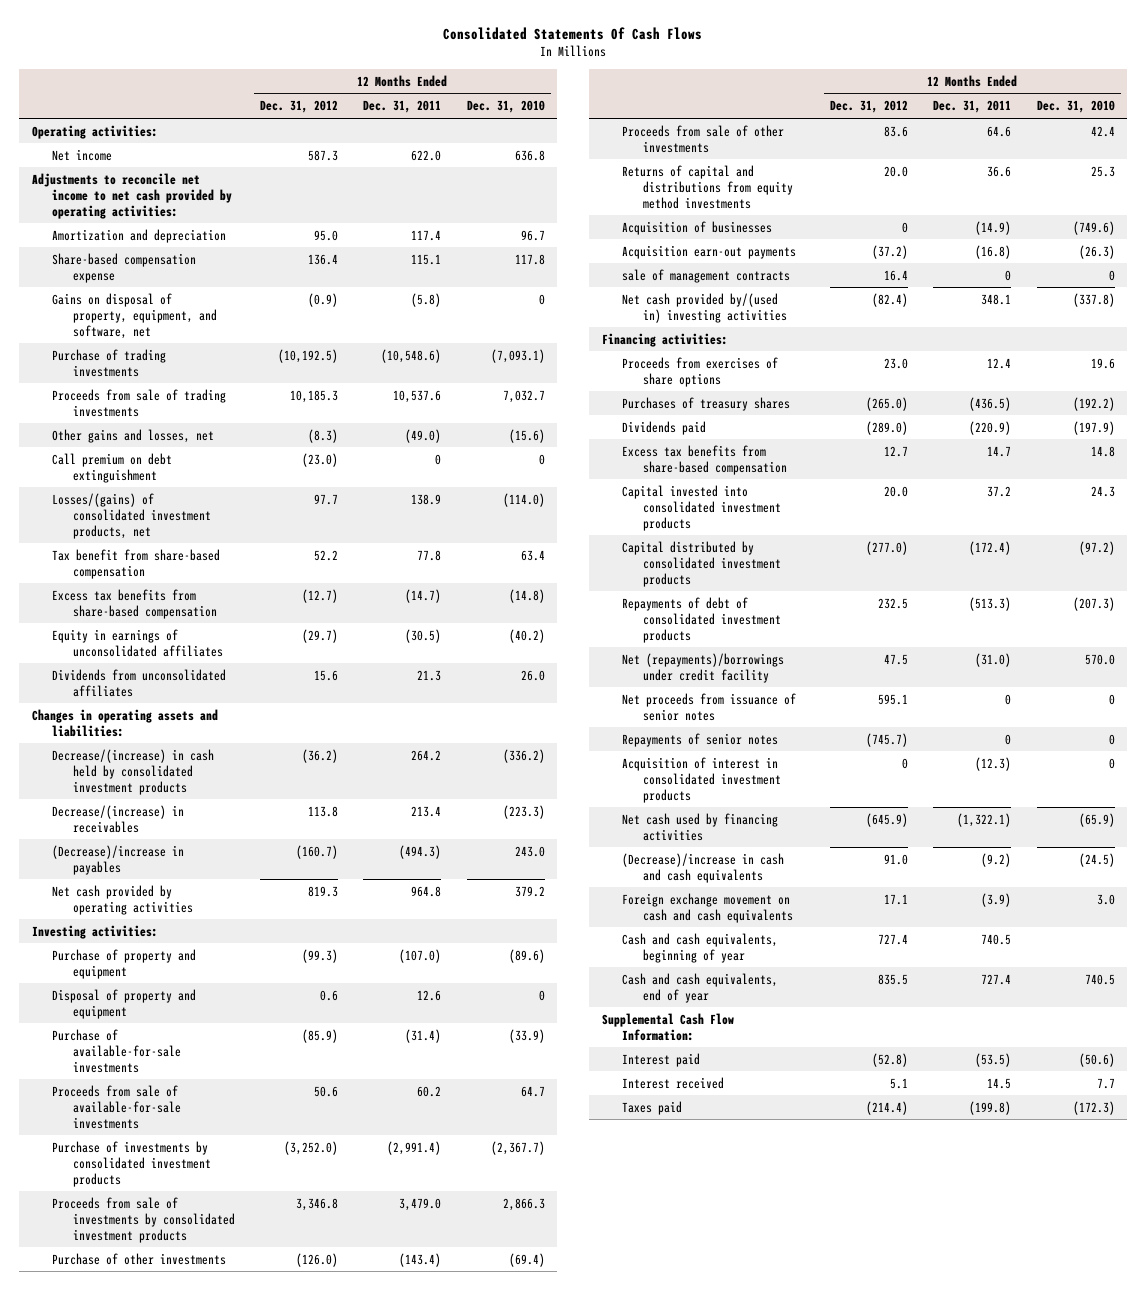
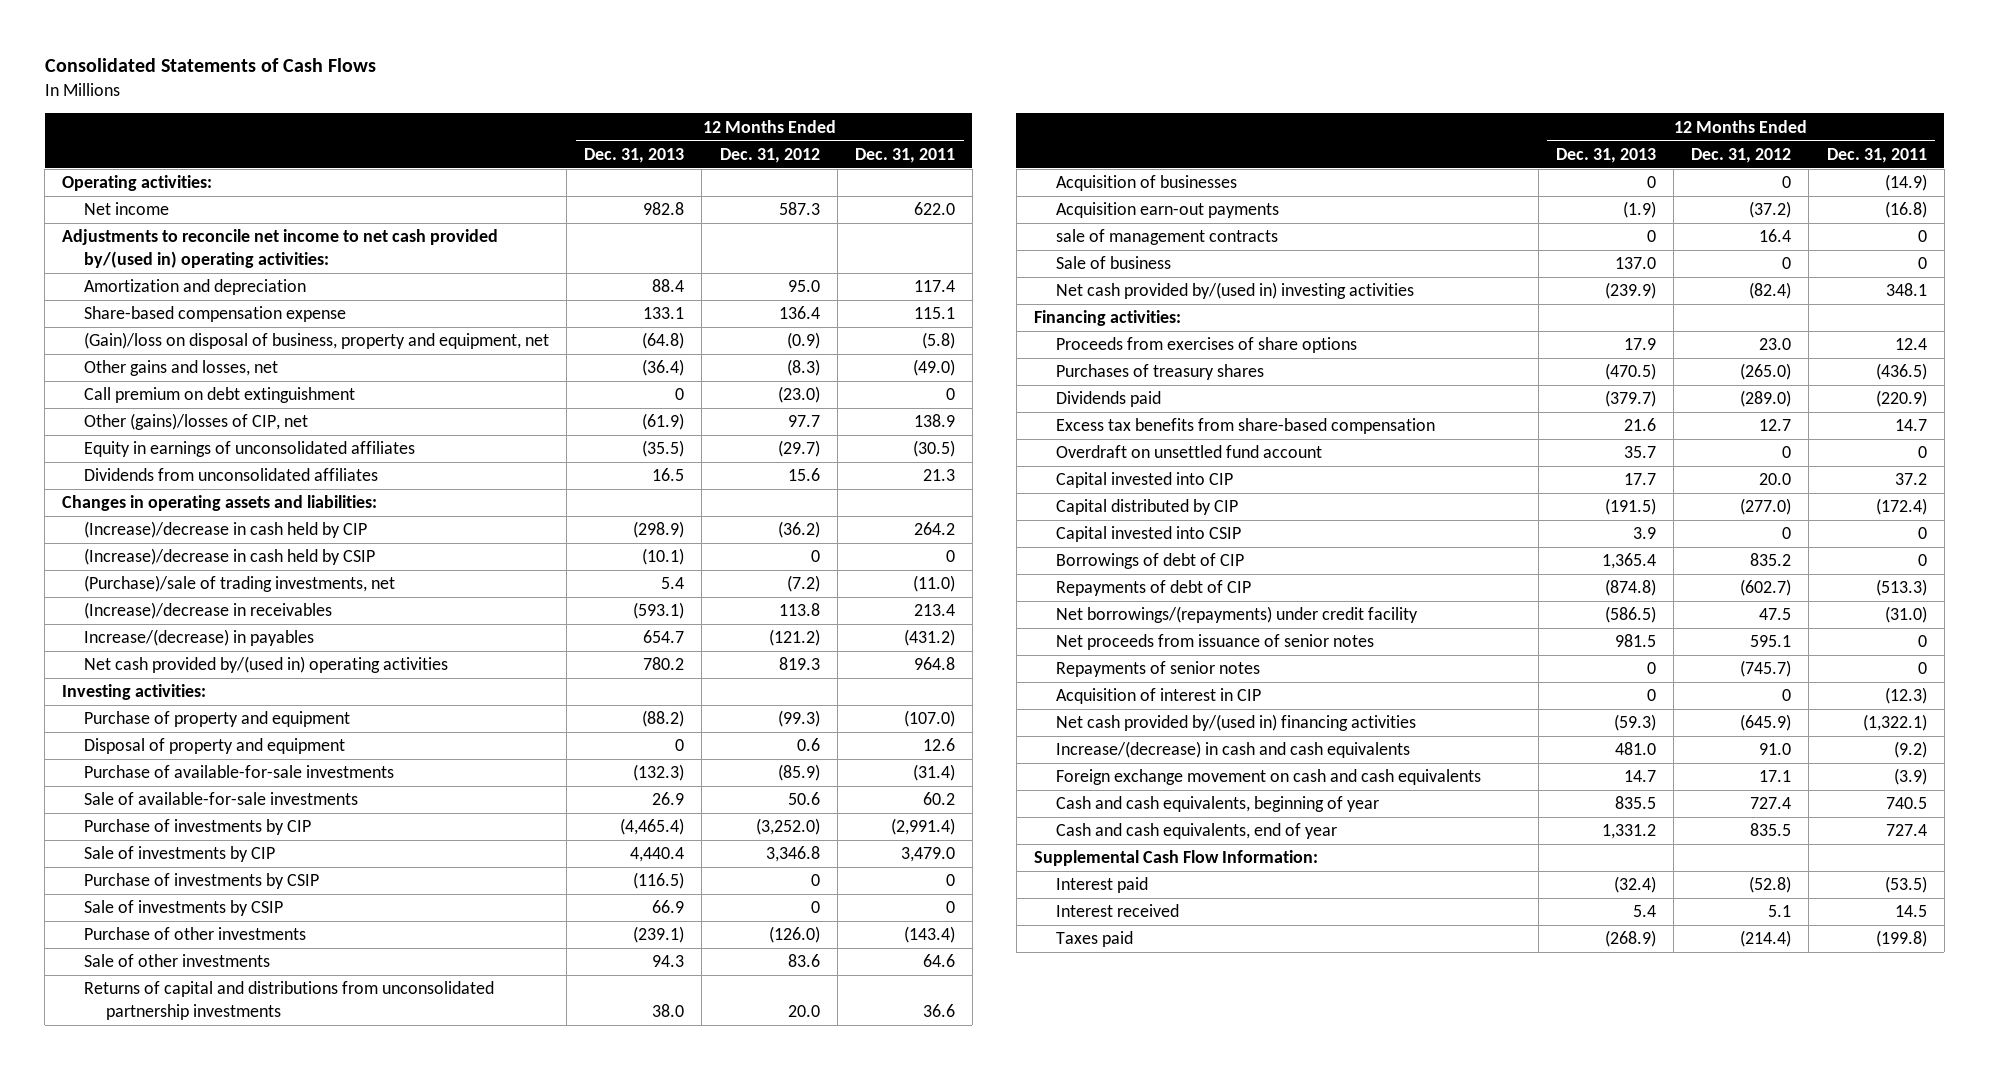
[443,27,703,41] Consolidated Statements Of Cash Flows -> [44,57,376,72] Consolidated Statements of Cash Flows
[466,100,545,114] Dec. 31, 2010 -> none
none -> [584,147,685,163] Dec. 31, 2013
[31,172,233,219] Adjustments to reconcile net income to net cash provided by operating activities: -> [62,229,499,268] Adjustments to reconcile net income to net cash provided by/(used in) operating activities:
[52,348,167,377] Purchase of trading investments -> none
[52,388,227,417] Proceeds from sale of trading investments -> none
[52,292,217,339] Gains on disposal of property, equipment, and software, net -> [84,332,550,350] (Gain)/loss on disposal of business, property and equipment, net
[52,548,221,579] Tax benefit from share-based compensation -> none
[52,588,217,619] Excess tax benefits from share-based compensation -> none
[52,492,211,539] Losses/(gains) of consolidated investment products, net -> [84,413,309,431] Other (gains)/losses of CIP, net
[52,748,215,795] Decrease/(increase) in cash held by consolidated investment products -> [84,521,368,539] (Increase)/decrease in cash held by CIP
none -> [84,548,376,566] (Increase)/decrease in cash held by CSIP
none -> [84,575,396,593] (Purchase)/sale of trading investments, net
[52,804,185,833] Decrease/(increase) in receivables -> [84,602,333,620] (Increase)/decrease in receivables
[52,844,185,875] (Decrease)/increase in payables -> [84,629,315,647] Increase/(decrease) in payables
[295,844,338,859] (160.7) -> [768,629,820,647] (121.2)
[399,844,442,859] (494.3) -> [903,629,955,647] (431.2)
[52,884,193,915] Net cash provided by operating activities -> [84,656,449,674] Net cash provided by/(used in) operating activities
[52,1084,181,1129] Proceeds from sale of available-for-sale investments -> [84,792,359,806] Sale of available-for-sale investments
[52,1140,211,1187] Purchase of investments by consolidated investment products -> [84,819,312,836] Purchase of investments by CIP
[52,1196,235,1243] Proceeds from sale of investments by consolidated investment products -> [84,846,276,863] Sale of investments by CIP
none -> [84,873,320,890] Purchase of investments by CSIP
none -> [84,900,284,917] Sale of investments by CSIP
[622,124,785,153] Proceeds from sale of other investments -> [84,954,271,968] Sale of other investments
[622,164,793,209] Returns of capital and distributions from equity method investments -> [84,981,495,1020] Returns of capital and distributions from unconsolidated partnership investments
none -> [1055,256,1171,270] Sale of business
none -> [1055,445,1322,459] Overdraft on unsettled fund account
[622,484,781,531] Capital invested into consolidated investment products -> [1055,472,1233,489] Capital invested into CIP
[622,540,781,587] Capital distributed by consolidated investment products -> [1055,499,1238,516] Capital distributed by CIP
none -> [1055,526,1241,543] Capital invested into CSIP
none -> [1055,553,1244,570] Borrowings of debt of CIP
[622,596,781,643] Repayments of debt of consolidated investment products -> [1055,580,1251,597] Repayments of debt of CIP
[878,597,909,609] 232.5 -> [1740,579,1792,597] (602.7)
[622,652,785,683] Net (repayments)/borrowings under credit facility -> [1055,606,1418,624] Net borrowings/(repayments) under credit facility
[622,756,781,803] Acquisition of interest in consolidated investment products -> [1055,688,1261,705] Acquisition of interest in CIP
[622,812,779,841] Net cash used by financing activities -> [1055,714,1416,732] Net cash provided by/(used in) financing activities
[622,852,785,883] (Decrease)/increase in cash and cash equivalents -> [1055,741,1410,759] Increase/(decrease) in cash and cash equivalents

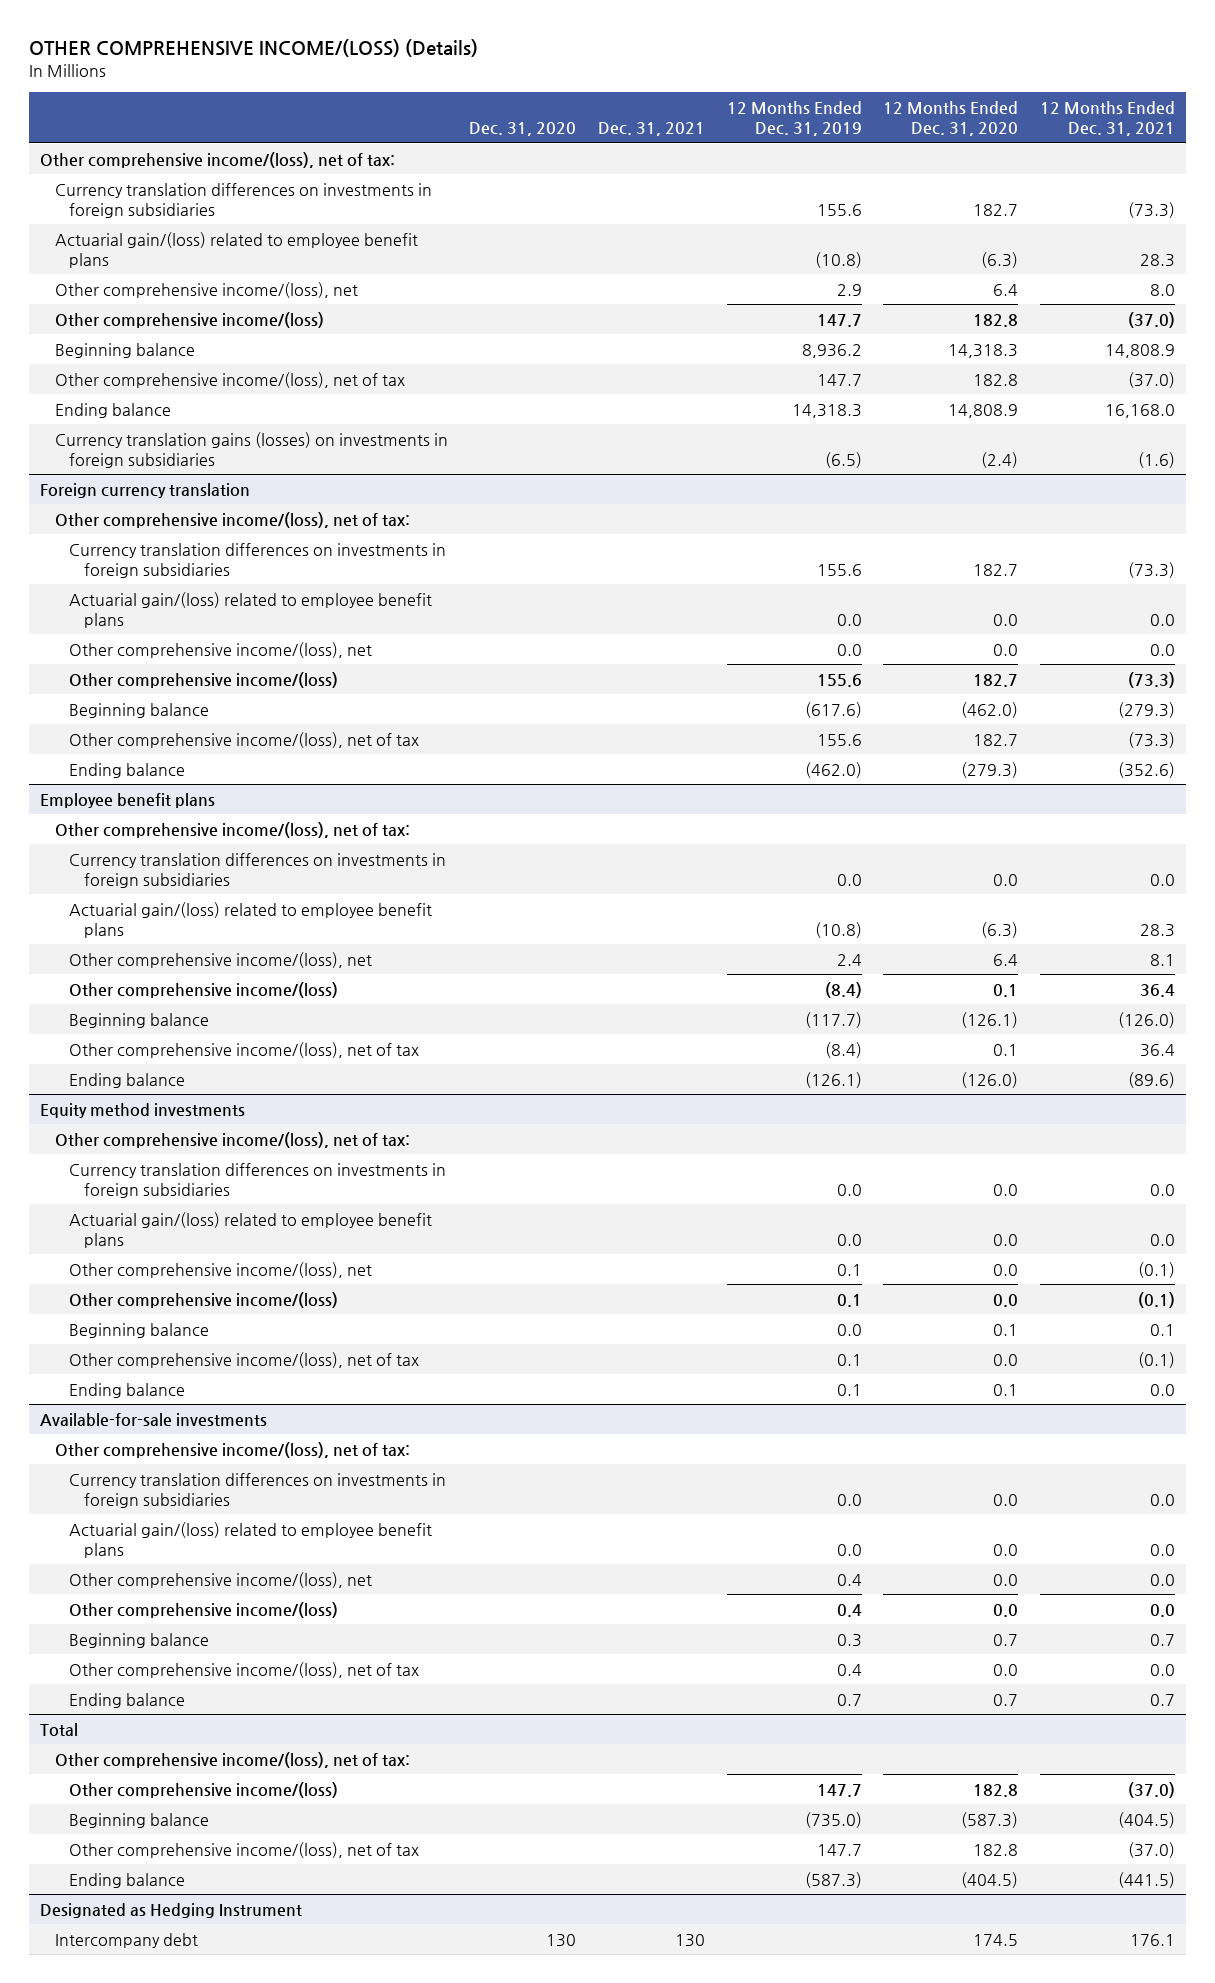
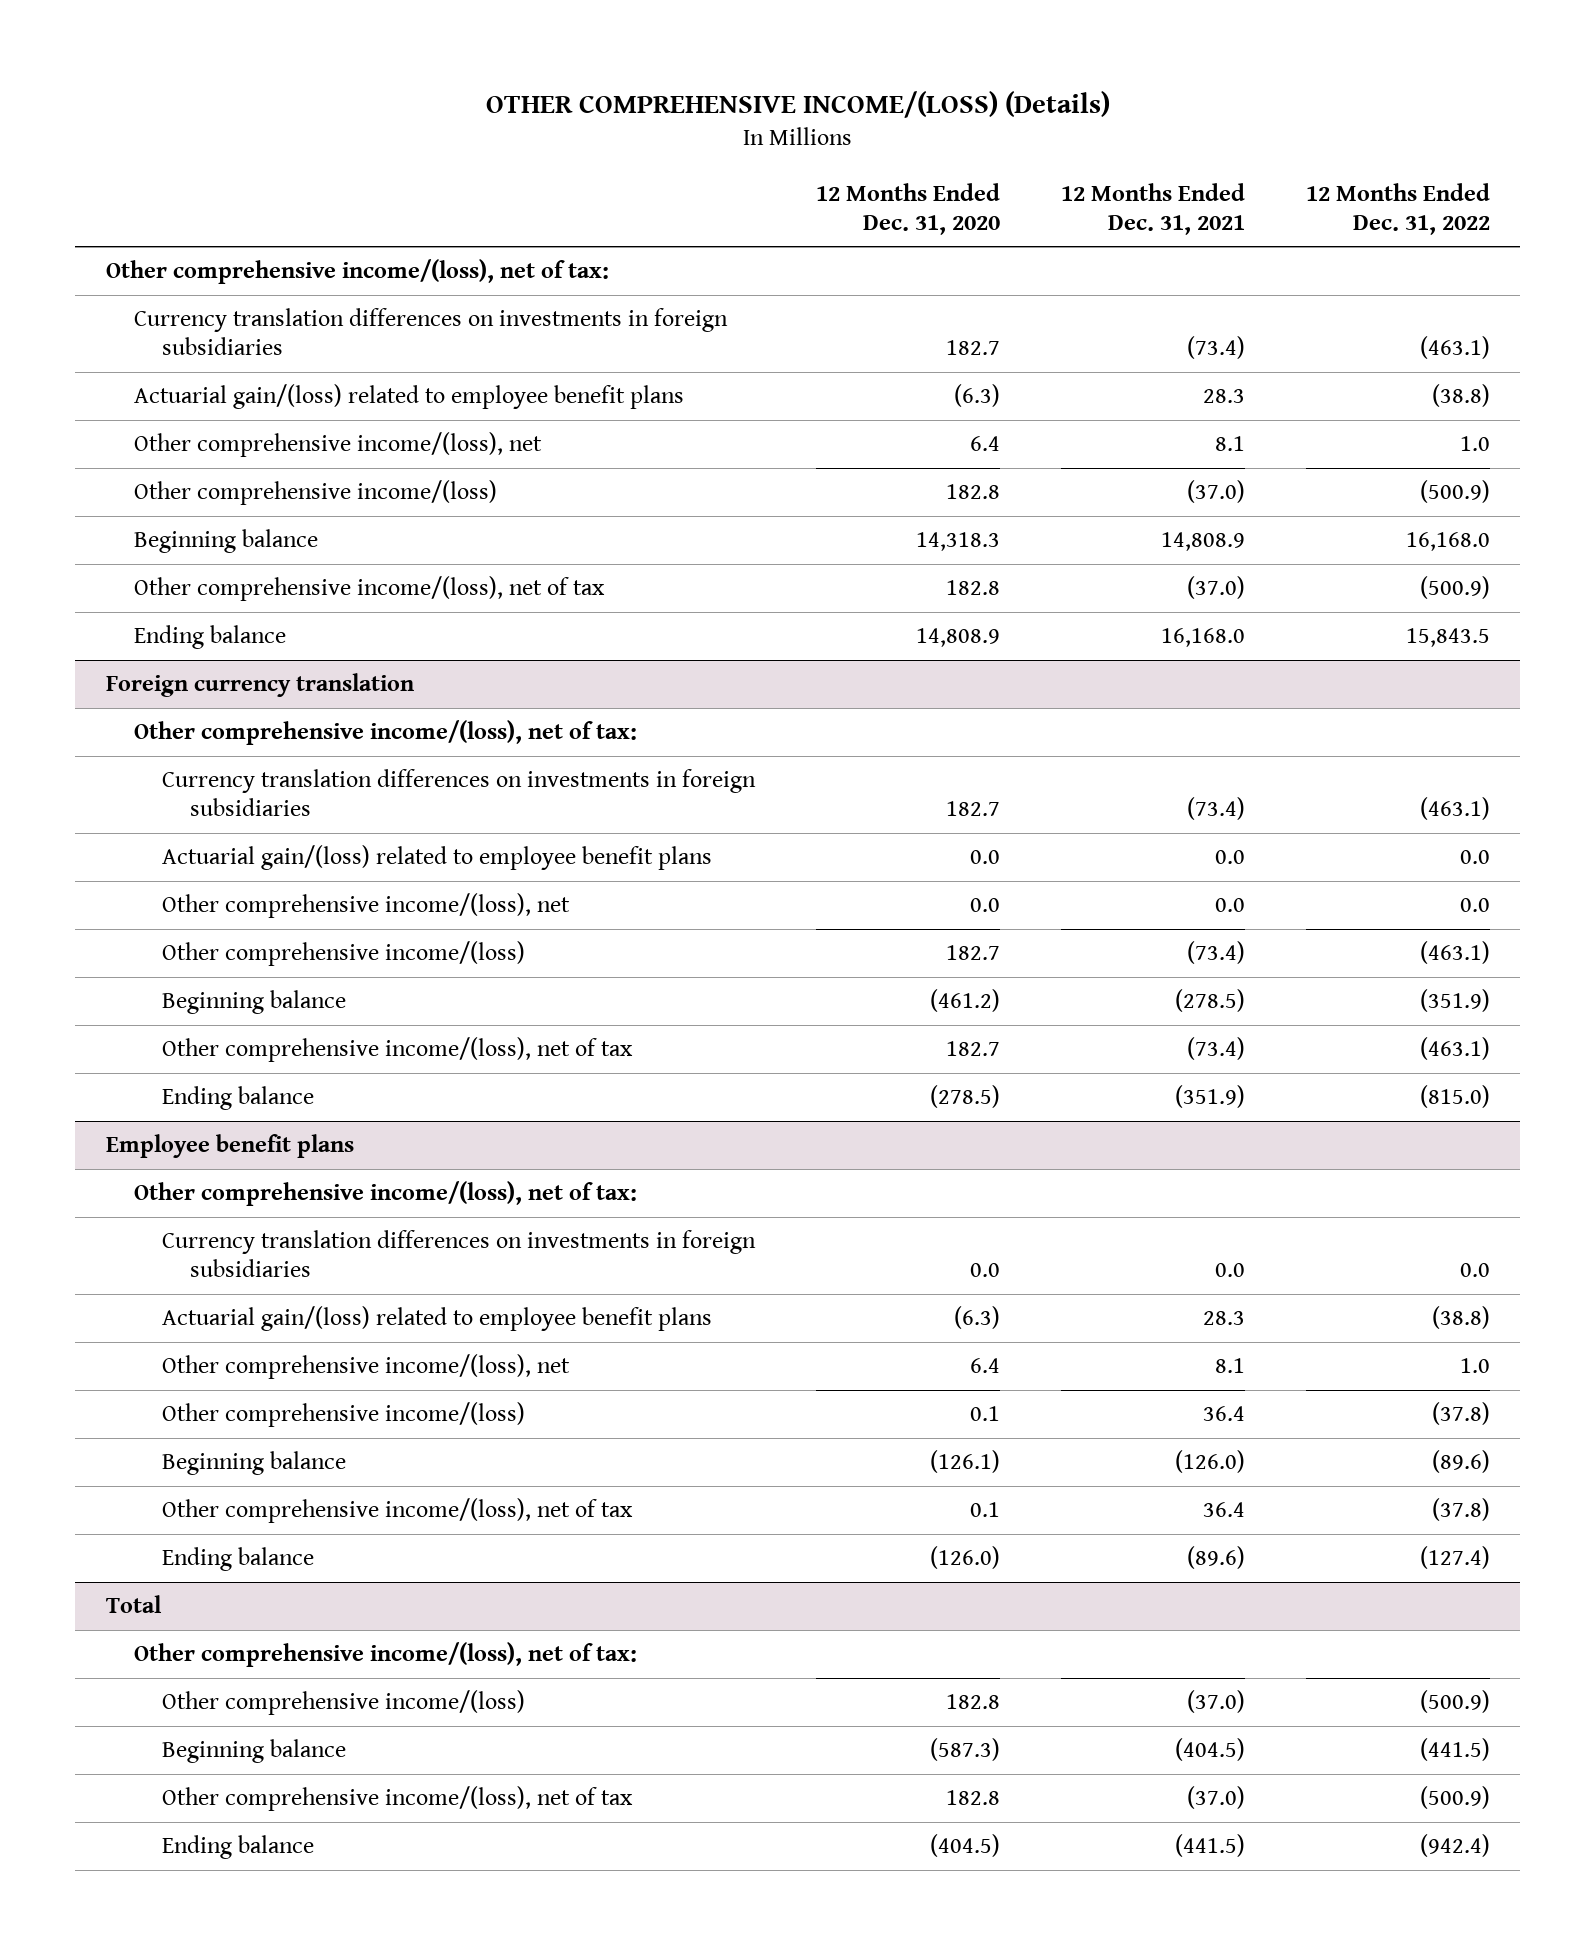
[469,122,577,137] Dec. 31, 2020 -> none
[597,122,705,137] Dec. 31, 2021 -> none
[726,100,862,137] 12 Months Ended Dec. 31, 2019 -> none
none -> [1305,182,1490,235] 12 Months Ended Dec. 31, 2022
[1127,202,1175,219] (73.3) -> [1186,336,1245,360] (73.4)
[1149,283,1175,296] 8.0 -> [1214,436,1245,452] 8.1
[54,431,448,469] Currency translation gains (losses) on investments in foreign subsidiaries -> none
[1127,562,1175,579] (73.3) -> [1186,797,1245,821] (73.4)
[1127,671,1175,688] (73.3) -> [1186,941,1245,965] (73.4)
[961,701,1019,718] (462.0) -> [929,989,1000,1013] (461.2)
[1117,701,1175,718] (279.3) -> [1174,989,1245,1013] (278.5)
[1127,731,1175,748] (73.3) -> [1186,1037,1245,1061] (73.4)
[961,761,1019,778] (279.3) -> [929,1085,1000,1109] (278.5)
[1117,761,1175,778] (352.6) -> [1174,1085,1245,1109] (351.9)
[39,1102,245,1118] Equity method investments -> none
[54,1131,410,1148] Other comprehensive income/(loss), net of tax: -> none
[69,1162,447,1199] Currency translation differences on investments in foreign subsidiaries -> none
[69,1211,433,1249] Actuarial gain/(loss) related to employee benefit plans -> none
[69,1261,373,1278] Other comprehensive income/(loss), net -> none
[69,1291,339,1308] Other comprehensive income/(loss) -> none
[69,1322,210,1338] Beginning balance -> none
[69,1351,420,1368] Other comprehensive income/(loss), net of tax -> none
[69,1382,186,1398] Ending balance -> none
[39,1412,267,1426] Available-for-sale investments -> none
[54,1441,410,1458] Other comprehensive income/(loss), net of tax: -> none
[69,1472,447,1509] Currency translation differences on investments in foreign subsidiaries -> none
[69,1521,433,1559] Actuarial gain/(loss) related to employee benefit plans -> none
[69,1571,373,1588] Other comprehensive income/(loss), net -> none
[69,1601,339,1618] Other comprehensive income/(loss) -> none
[69,1632,210,1648] Beginning balance -> none
[69,1661,420,1678] Other comprehensive income/(loss), net of tax -> none
[69,1692,186,1708] Ending balance -> none
[39,1902,302,1918] Designated as Hedging Instrument -> none
[54,1932,198,1948] Intercompany debt -> none

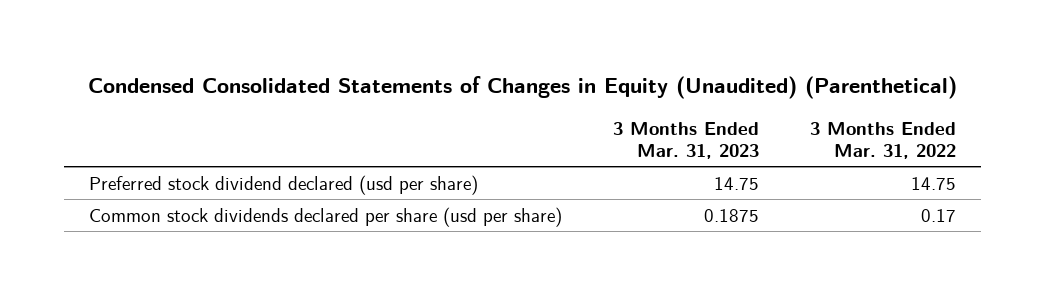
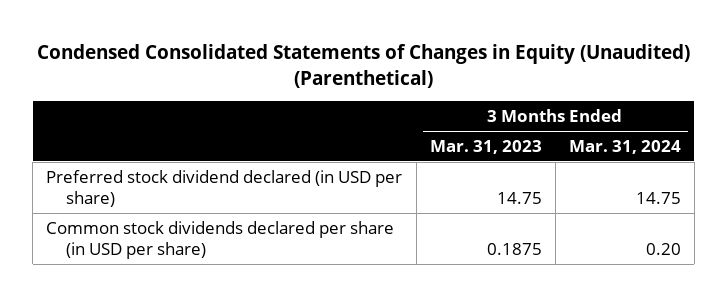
[809,121,956,159] 3 Months Ended Mar. 31, 2022 -> none
none -> [568,139,681,154] Mar. 31, 2024
[89,174,479,195] Preferred stock dividend declared (usd per share) -> [46,169,403,207] Preferred stock dividend declared (in USD per share)
[89,206,563,227] Common stock dividends declared per share (usd per share) -> [46,220,395,259] Common stock dividends declared per share (in USD per share)

